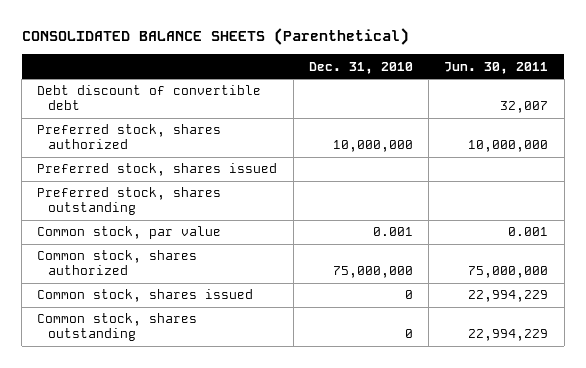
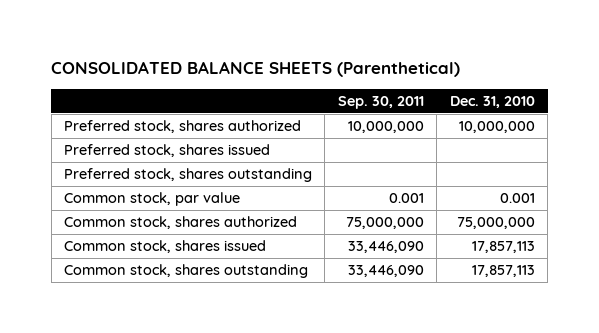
[444,61,549,74] Jun. 30, 2011 -> none
none -> [337,95,424,109] Sep. 30, 2011
[37,85,262,111] Debt discount of convertible debt -> none
[404,290,413,300] 0 -> [471,241,535,254] 17,857,113
[404,329,413,339] 0 -> [471,265,535,278] 17,857,113

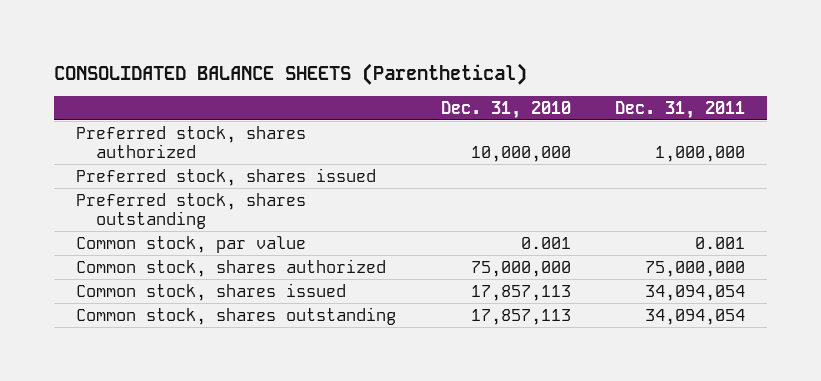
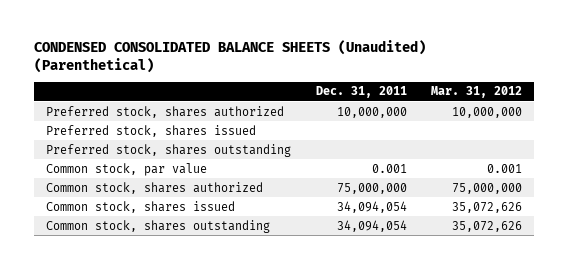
[54,62,528,85] CONSOLIDATED BALANCE SHEETS (Parenthetical) -> [33,39,426,74] CONDENSED CONSOLIDATED BALANCE SHEETS (Unaudited) (Parenthetical)
[440,100,571,119] Dec. 31, 2010 -> none
none -> [431,86,523,99] Mar. 31, 2012
[654,146,745,163] 1,000,000 -> [336,106,407,118] 10,000,000

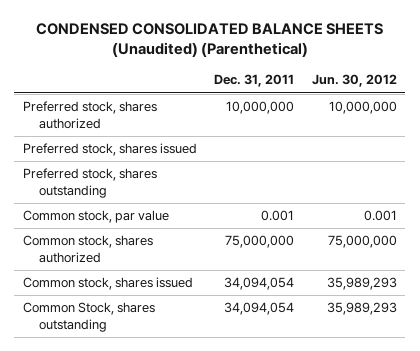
[431,86,523,99] Mar. 31, 2012 -> none
none -> [311,74,397,88] Jun. 30, 2012
[45,219,270,233] Common stock, shares outstanding -> [22,302,155,333] Common Stock, shares outstanding

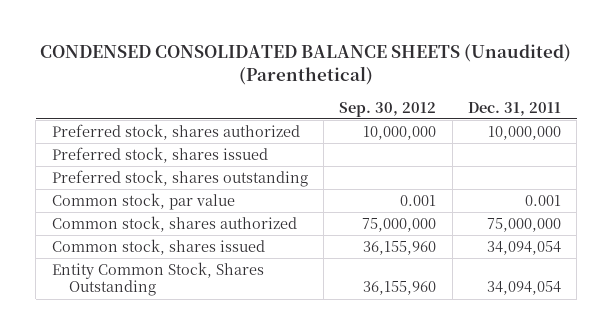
[311,74,397,88] Jun. 30, 2012 -> none
none -> [339,101,437,117] Sep. 30, 2012
[22,302,155,333] Common Stock, shares outstanding -> [51,261,264,297] Entity Common Stock, Shares Outstanding

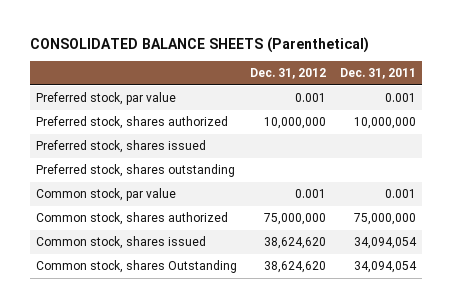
[40,44,572,86] CONDENSED CONSOLIDATED BALANCE SHEETS (Unaudited) (Parenthetical) -> [29,36,369,53] CONSOLIDATED BALANCE SHEETS (Parenthetical)
[339,101,437,117] Sep. 30, 2012 -> none
none -> [250,67,327,79] Dec. 31, 2012
none -> [36,92,177,106] Preferred stock, par value
[51,261,264,297] Entity Common Stock, Shares Outstanding -> [36,260,238,274] Common stock, shares Outstanding

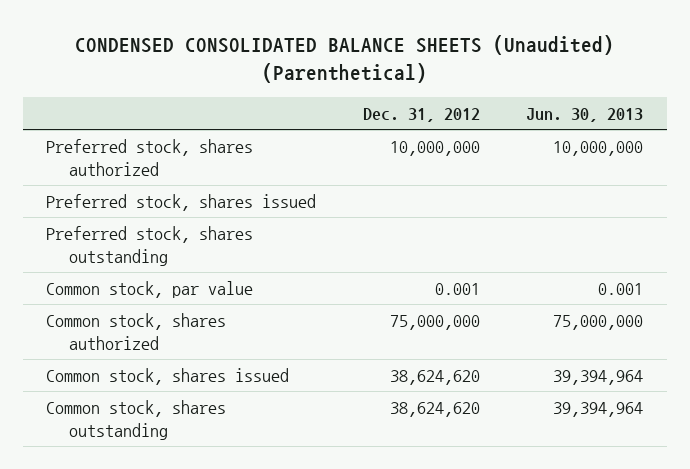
[29,36,369,53] CONSOLIDATED BALANCE SHEETS (Parenthetical) -> [74,35,614,84] CONDENSED CONSOLIDATED BALANCE SHEETS (Unaudited) (Parenthetical)
[339,67,416,79] Dec. 31, 2011 -> none
none -> [526,108,644,123] Jun. 30, 2013
[36,92,177,106] Preferred stock, par value -> none
[36,260,238,274] Common stock, shares Outstanding -> [46,399,227,440] Common stock, shares outstanding

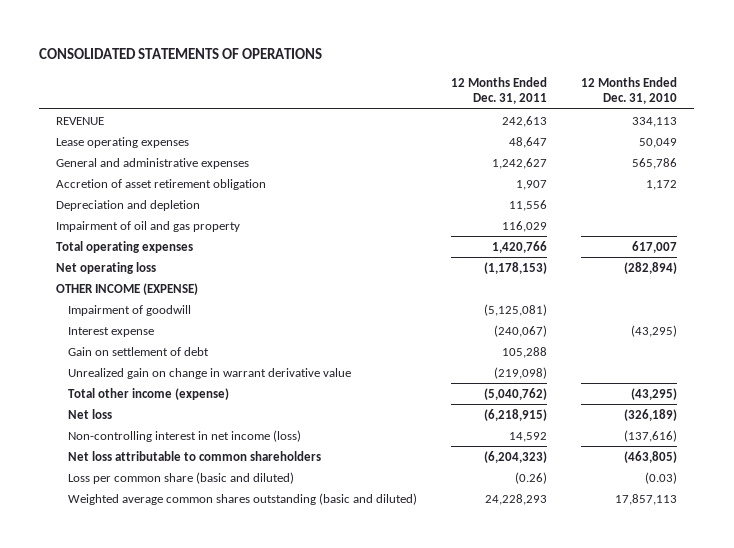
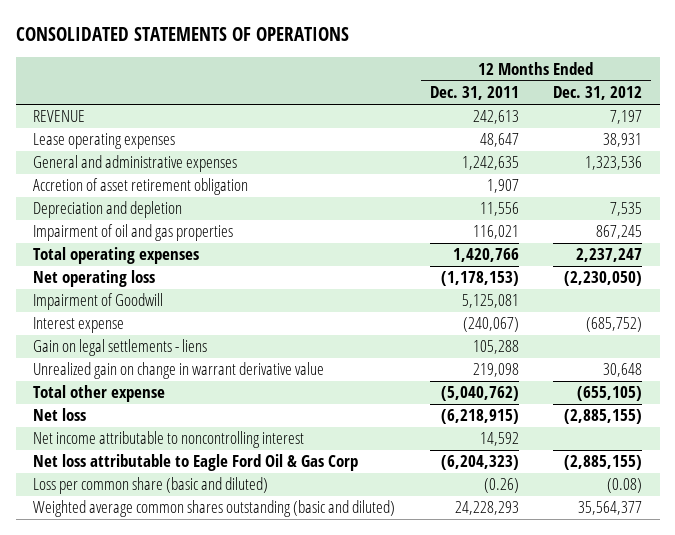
[581,76,678,105] 12 Months Ended Dec. 31, 2010 -> none
none -> [553,86,643,101] Dec. 31, 2012
[492,157,548,169] 1,242,627 -> [461,156,519,171] 1,242,635
[56,220,241,232] Impairment of oil and gas property -> [32,224,233,242] Impairment of oil and gas properties
[502,220,548,232] 116,029 -> [472,225,519,240] 116,021
[56,282,199,295] OTHER INCOME (EXPENSE) -> none
[68,304,192,316] Impairment of goodwill -> [32,293,163,311] Impairment of Goodwill
[484,303,548,316] (5,125,081) -> [461,294,519,309] 5,125,081
[68,346,210,356] Gain on settlement of debt -> [32,339,207,357] Gain on legal settlements - liens
[494,366,548,379] (219,098) -> [472,363,519,378] 219,098
[68,387,230,400] Total other income (expense) -> [32,385,165,403] Total other expense
[68,429,302,442] Non-controlling interest in net income (loss) -> [32,431,304,449] Net income attributable to noncontrolling interest
[68,450,322,461] Net loss attributable to common shareholders -> [32,454,358,472] Net loss attributable to Eagle Ford Oil & Gas Corp

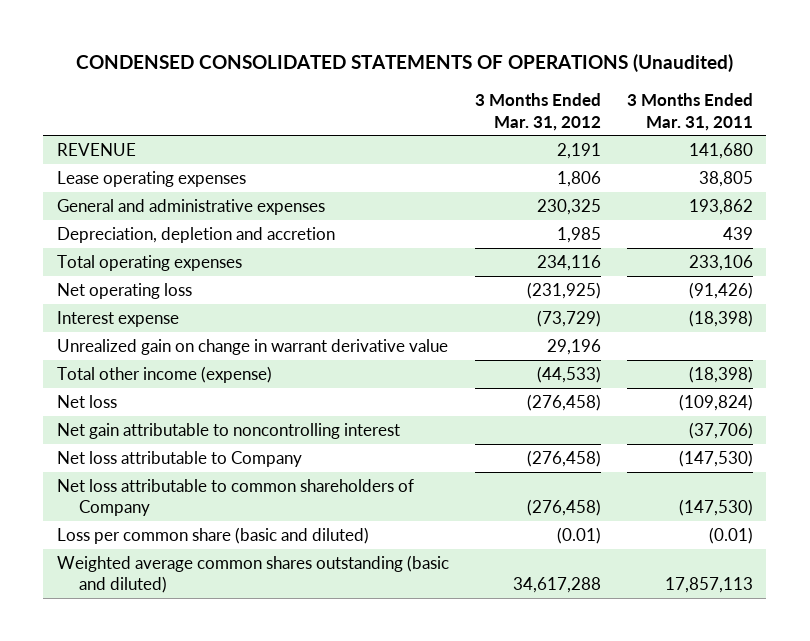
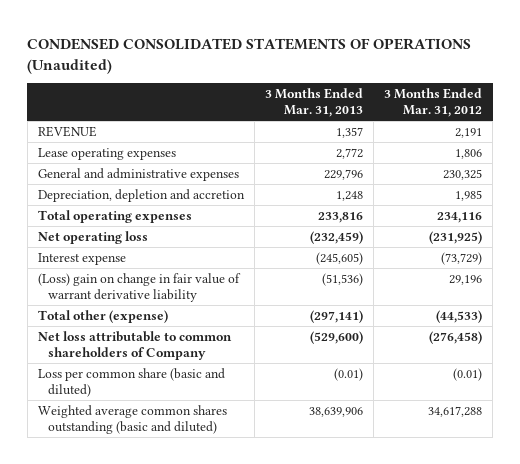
[627,92,754,131] 3 Months Ended Mar. 31, 2011 -> none
none -> [265,88,364,118] 3 Months Ended Mar. 31, 2013
[56,394,117,408] Net loss -> none
[56,422,400,439] Net gain attributable to noncontrolling interest -> none
[56,450,302,467] Net loss attributable to Company -> none
[56,338,448,355] Unrealized gain on change in warrant derivative value -> [37,273,241,302] (Loss) gain on change in fair value of warrant derivative liability
[56,365,272,383] Total other income (expense) -> [37,310,168,324] Total other (expense)

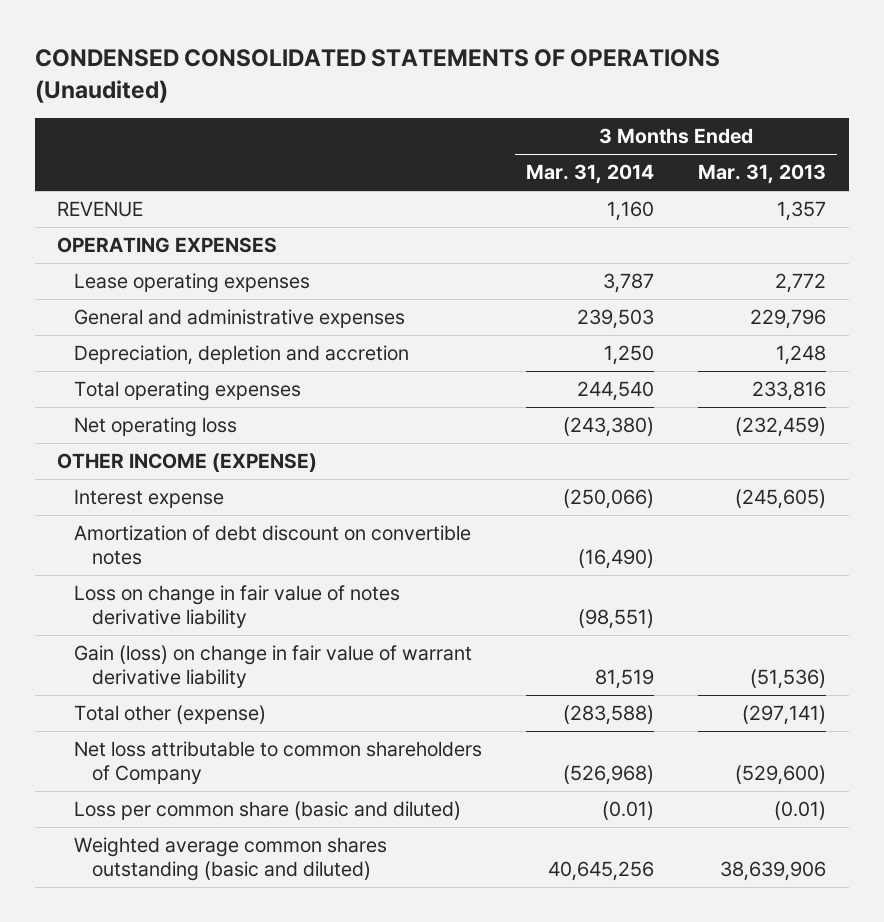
[384,88,483,118] 3 Months Ended Mar. 31, 2012 -> none
none -> [526,164,655,185] Mar. 31, 2014
none -> [57,237,278,254] OPERATING EXPENSES
none -> [57,453,318,473] OTHER INCOME (EXPENSE)
none -> [74,525,472,565] Amortization of debt discount on convertible notes
none -> [74,585,401,628] Loss on change in fair value of notes derivative liability
[37,273,241,302] (Loss) gain on change in fair value of warrant derivative liability -> [74,645,473,688] Gain (loss) on change in fair value of warrant derivative liability

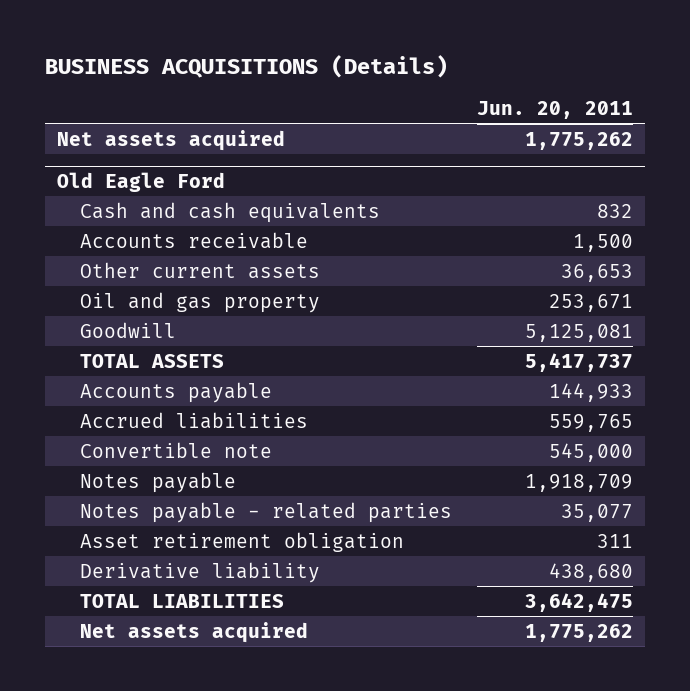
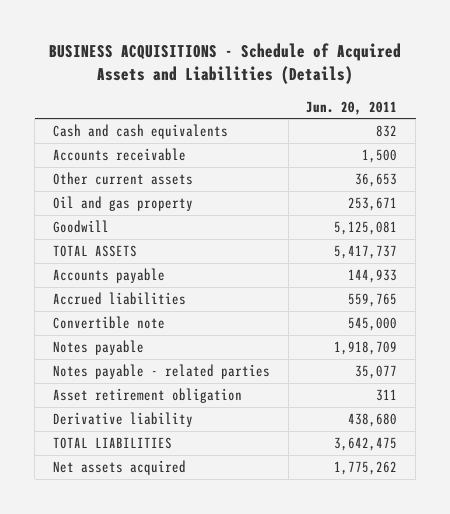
[44,55,448,79] BUSINESS ACQUISITIONS (Details) -> [49,43,402,85] BUSINESS ACQUISITIONS - Schedule of Acquired Assets and Liabilities (Details)
[57,129,286,151] Net assets acquired -> none
[57,171,226,192] Old Eagle Ford -> none

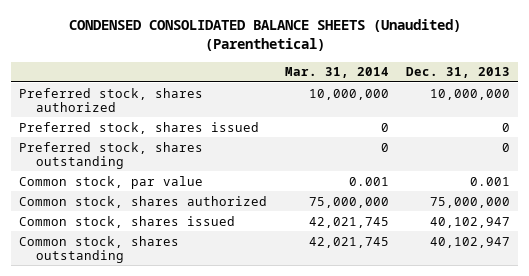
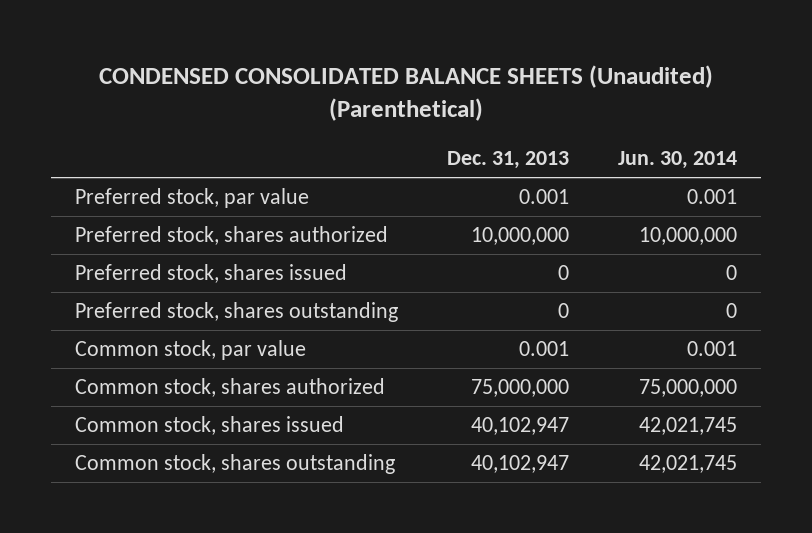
[284,67,389,79] Mar. 31, 2014 -> none
none -> [617,150,737,169] Jun. 30, 2014
none -> [75,188,310,209] Preferred stock, par value

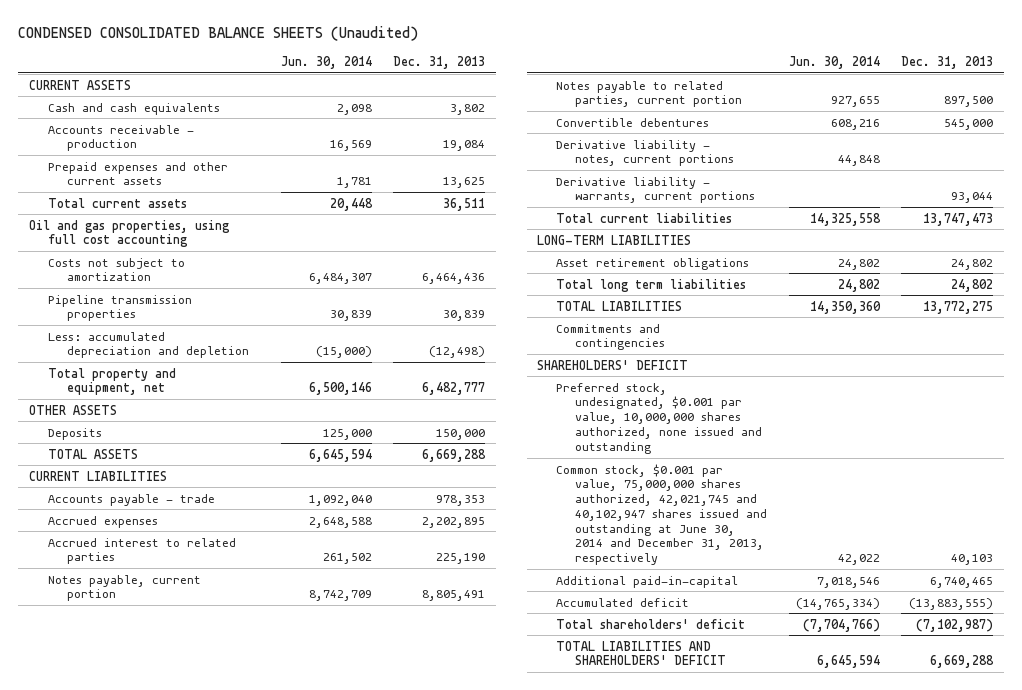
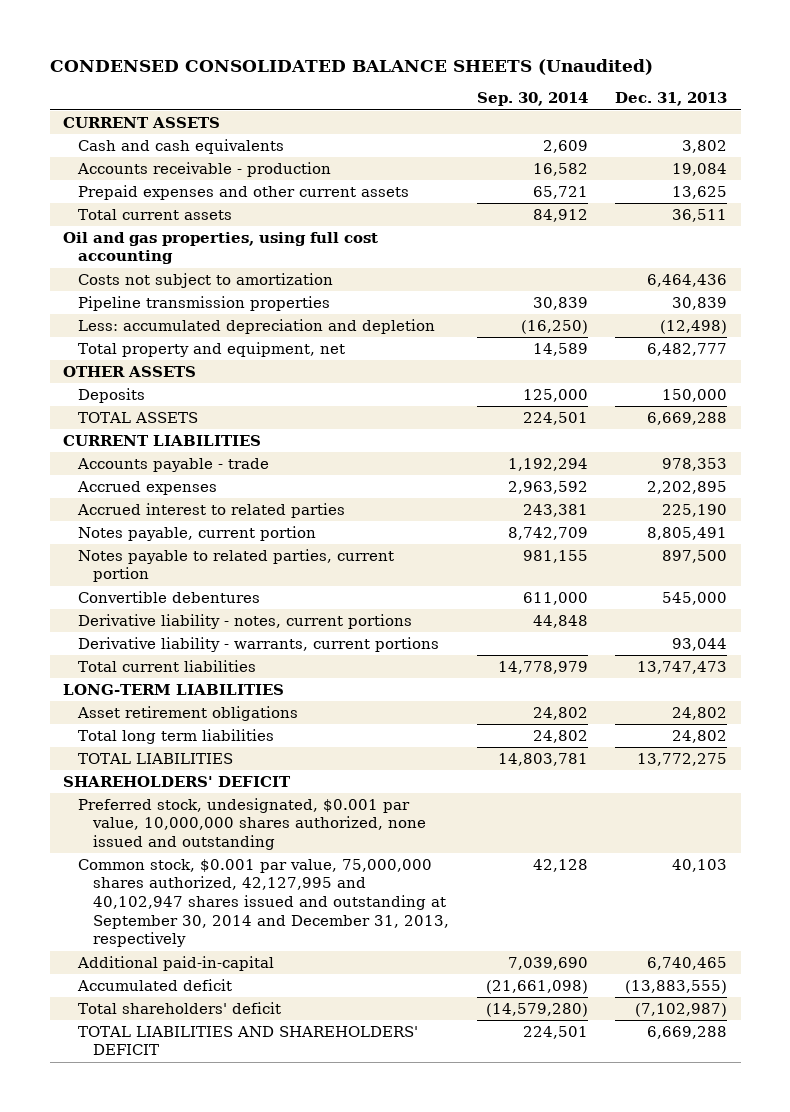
[280,55,372,69] Jun. 30, 2014 -> none
none -> [476,92,588,107] Sep. 30, 2014
[556,323,666,351] Commitments and contingencies -> none
[556,463,768,566] Common stock, $0.001 par value, 75,000,000 shares authorized, 42,021,745 and 40,102,947 shares issued and outstanding at June 30, 2014 and December 31, 2013, respectively -> [78,858,450,948] Common stock, $0.001 par value, 75,000,000 shares authorized, 42,127,995 and 40,102,947 shares issued and outstanding at September 30, 2014 and December 31, 2013, respectively

